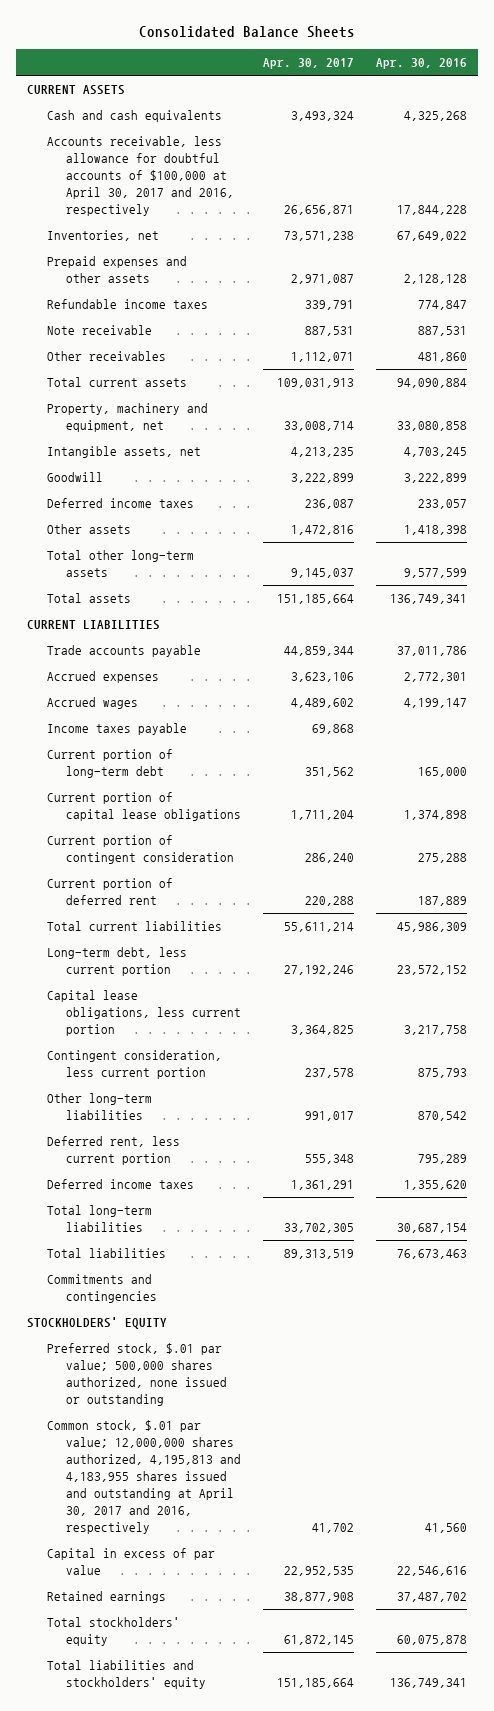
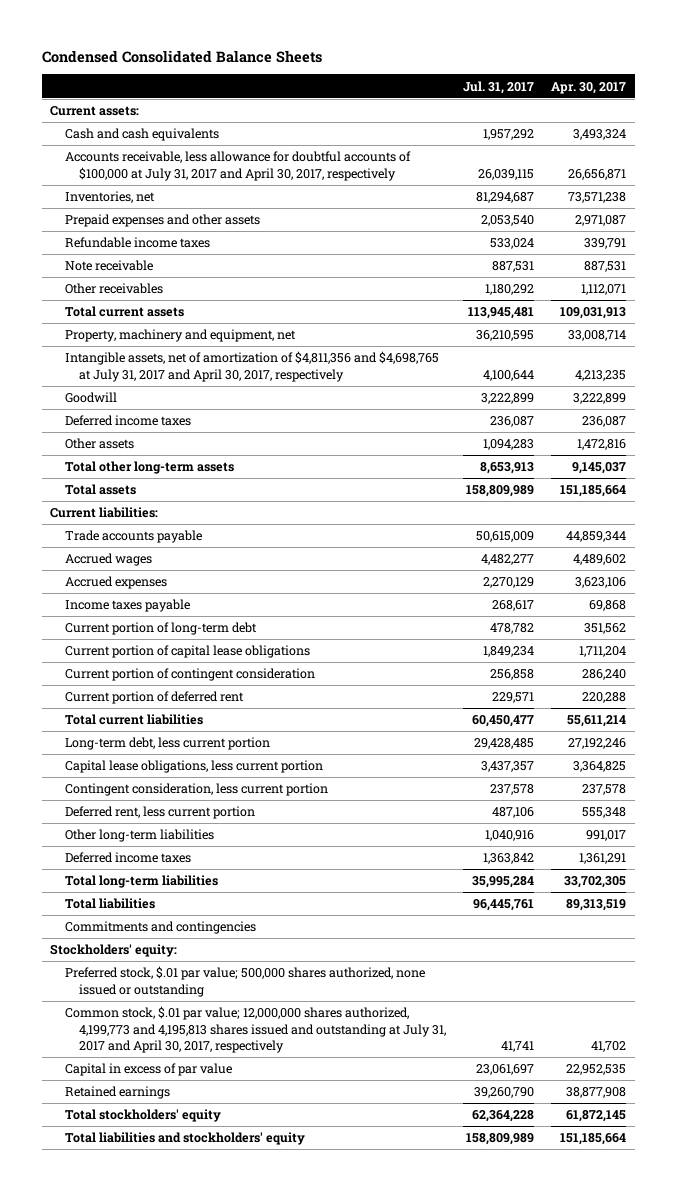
[139,26,356,39] Consolidated Balance Sheets -> [41,49,322,63] Condensed Consolidated Balance Sheets
[376,58,468,70] Apr. 30, 2016 -> none
none -> [463,80,535,94] Jul. 31, 2017
[26,85,125,96] CURRENT ASSETS -> [50,106,140,117] Current assets:
[46,136,235,217] Accounts receivable, less allowance for doubtful accounts of $100,000 at April 30, 2017 and 2016, respectively -> [64,151,411,181] Accounts receivable, less allowance for doubtful accounts of $100,000 at July 31, 2017 and April 30, 2017, respectively
[46,446,201,459] Intangible assets, net -> [64,351,439,382] Intangible assets, net of amortization of $4,811,356 and $4,698,765 at July 31, 2017 and April 30, 2017, respectively
[26,620,160,631] CURRENT LIABILITIES -> [50,507,159,519] Current liabilities:
[46,671,159,684] Accrued expenses -> [64,576,167,590] Accrued expenses
[46,1093,152,1121] Other long-term liabilities -> [64,829,214,843] Other long-term liabilities
[26,1317,167,1330] STOCKHOLDERS' EQUITY -> [50,944,178,958] Stockholders' equity:
[46,1420,242,1535] Common stock, $.01 par value; 12,000,000 shares authorized, 4,195,813 and 4,183,955 shares issued and outstanding at April 30, 2017 and 2016, respectively -> [64,1006,447,1054] Common stock, $.01 par value; 12,000,000 shares authorized, 4,199,773 and 4,195,813 shares issued and outstanding at July 31, 2017 and April 30, 2017, respectively

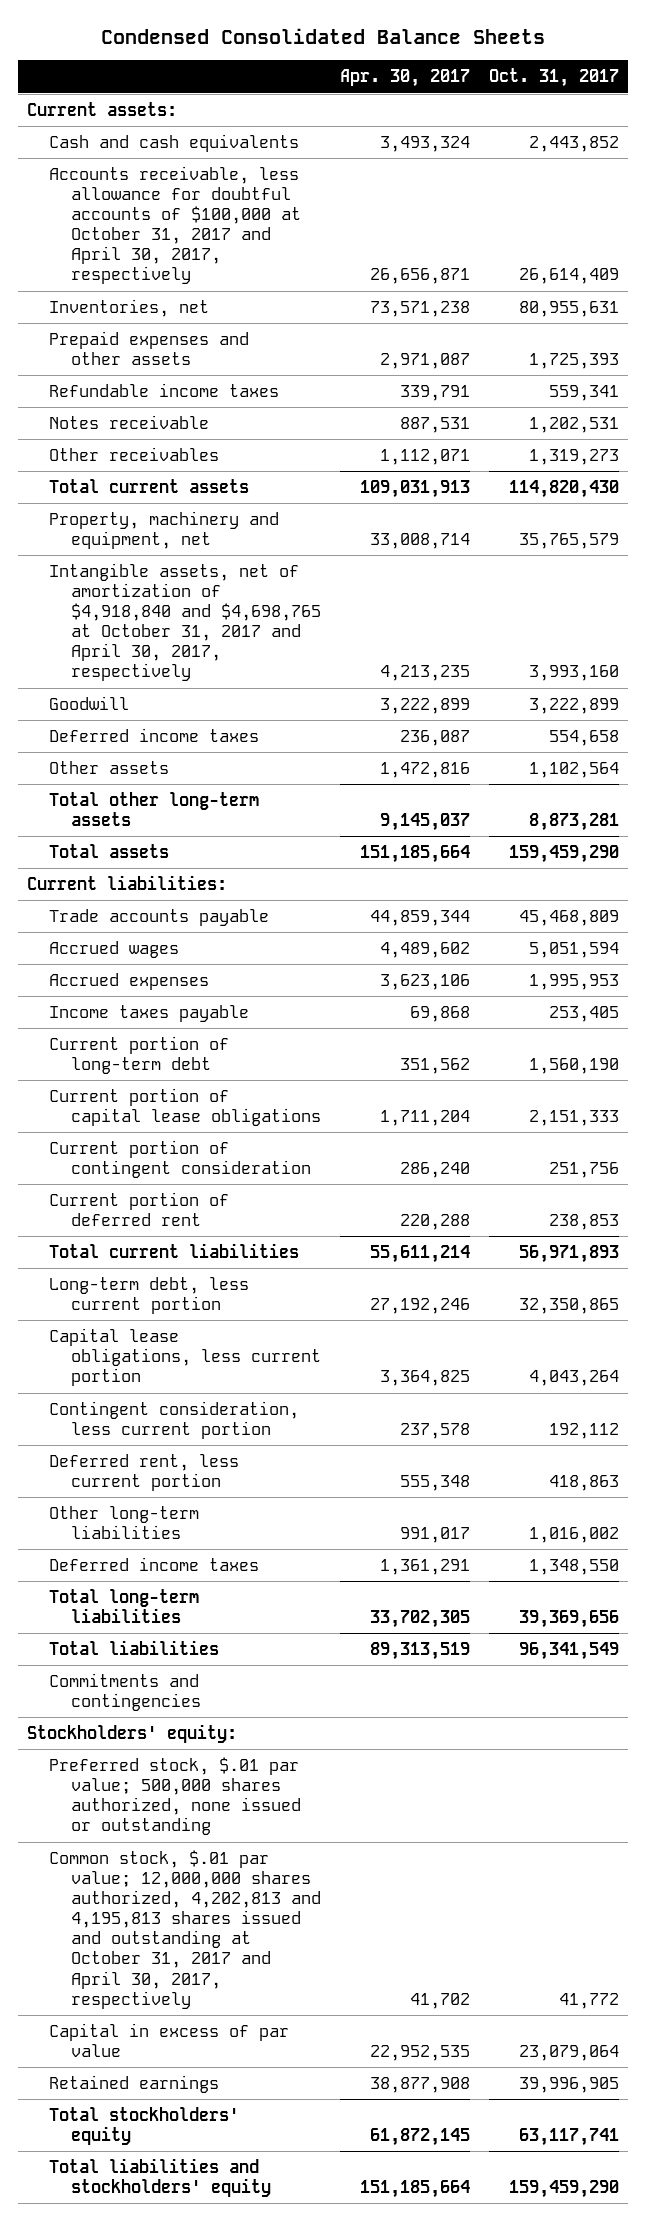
[463,80,535,94] Jul. 31, 2017 -> none
none -> [488,68,619,88] Oct. 31, 2017
[64,151,411,181] Accounts receivable, less allowance for doubtful accounts of $100,000 at July 31, 2017 and April 30, 2017, respectively -> [48,166,301,285] Accounts receivable, less allowance for doubtful accounts of $100,000 at October 31, 2017 and April 30, 2017, respectively
[64,260,153,272] Note receivable -> [48,415,209,430] Notes receivable
[64,351,439,382] Intangible assets, net of amortization of $4,811,356 and $4,698,765 at July 31, 2017 and April 30, 2017, respectively -> [48,563,321,682] Intangible assets, net of amortization of $4,918,840 and $4,698,765 at October 31, 2017 and April 30, 2017, respectively
[64,1006,447,1054] Common stock, $.01 par value; 12,000,000 shares authorized, 4,199,773 and 4,195,813 shares issued and outstanding at July 31, 2017 and April 30, 2017, respectively -> [48,1850,321,2009] Common stock, $.01 par value; 12,000,000 shares authorized, 4,202,813 and 4,195,813 shares issued and outstanding at October 31, 2017 and April 30, 2017, respectively

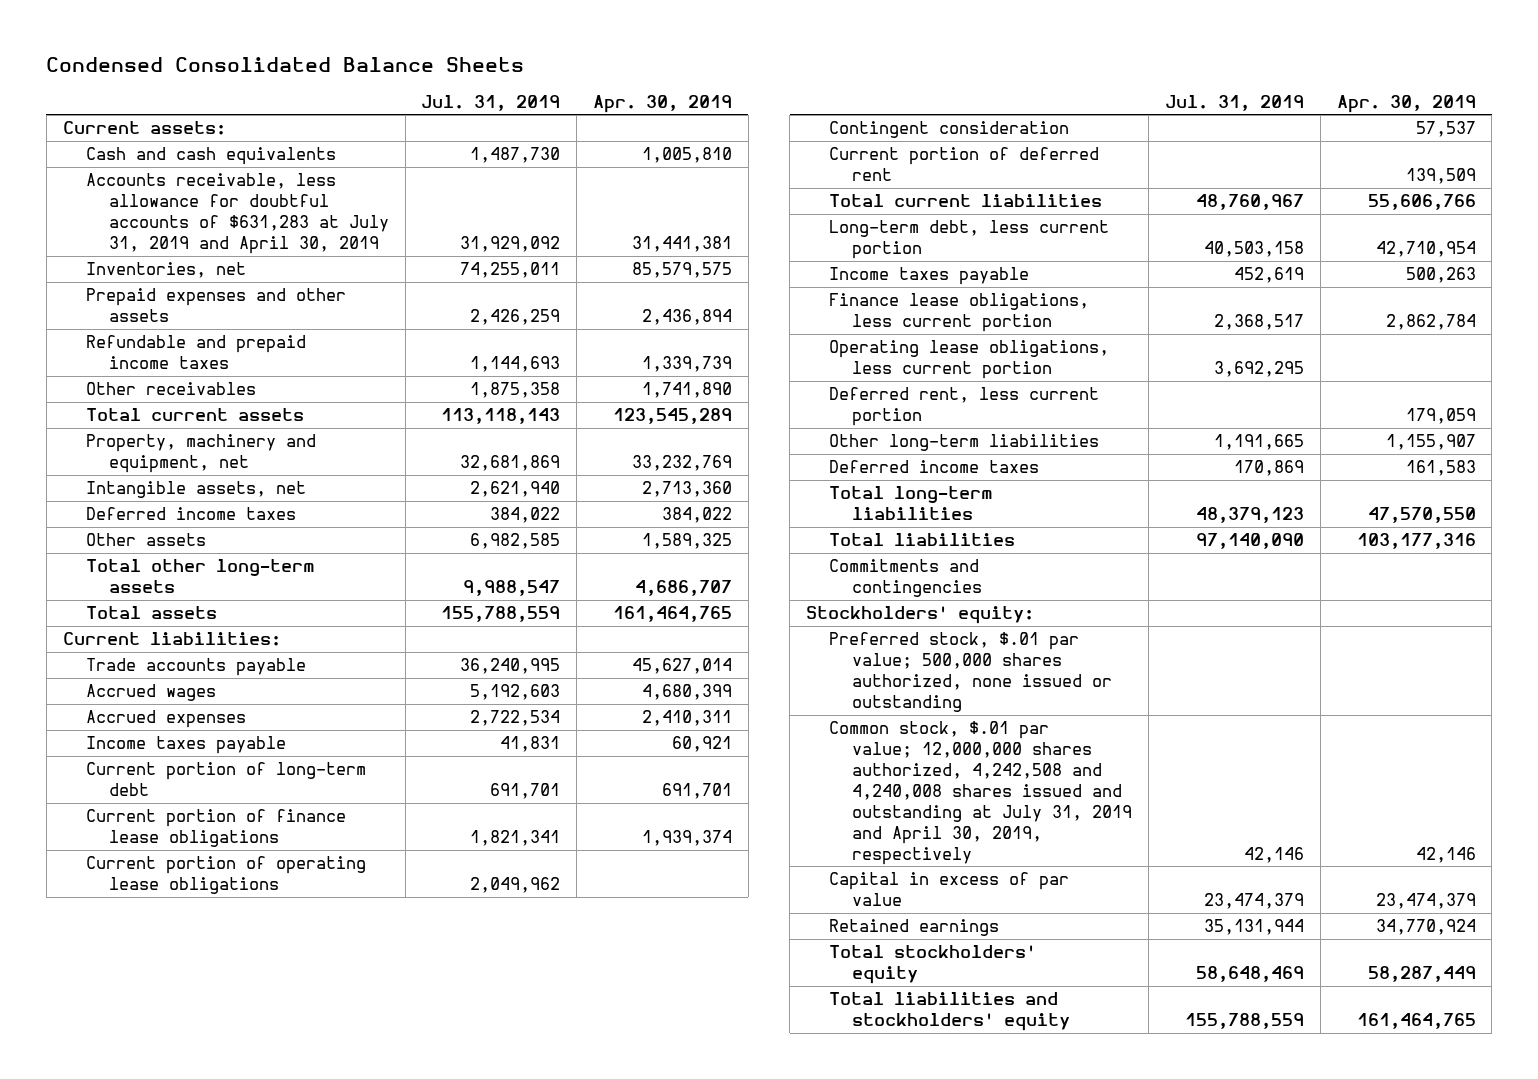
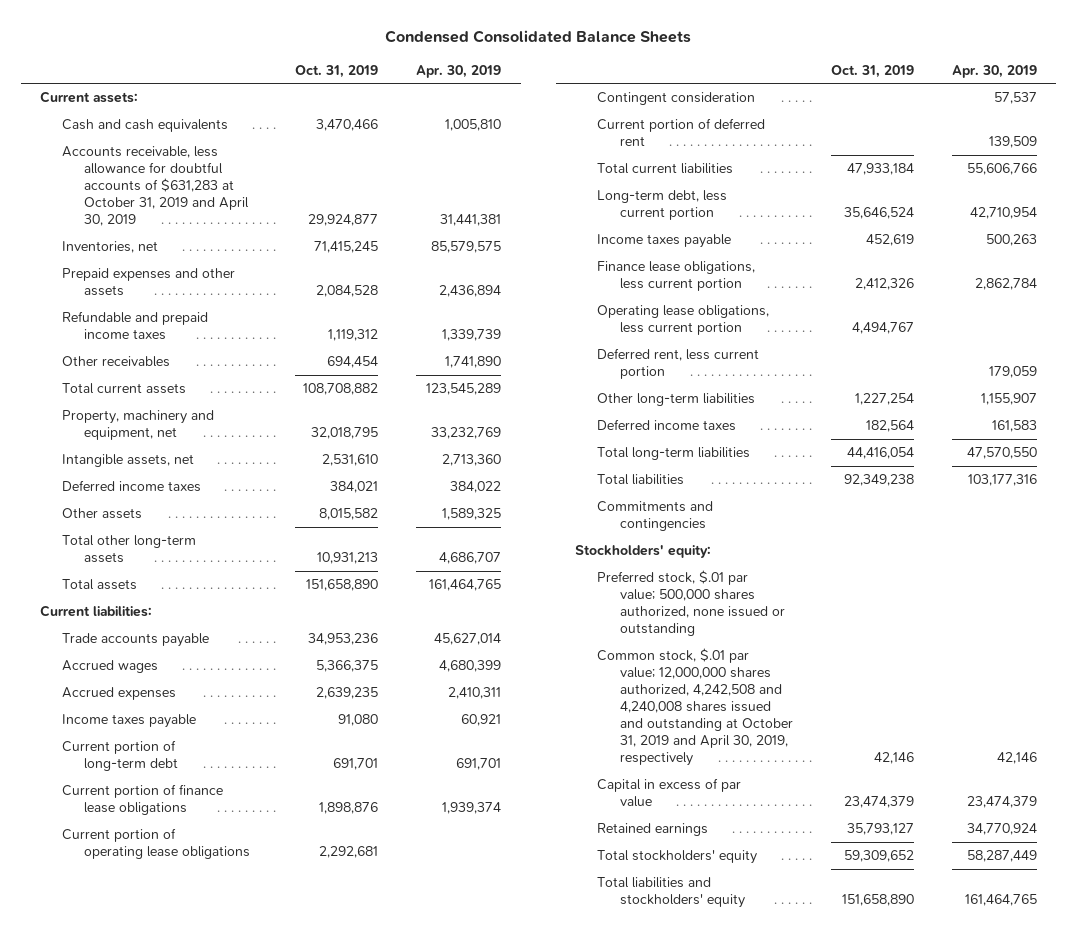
[421,94,561,111] Jul. 31, 2019 -> none
none -> [295,64,379,78] Oct. 31, 2019
[85,173,389,254] Accounts receivable, less allowance for doubtful accounts of $631,283 at July 31, 2019 and April 30, 2019 -> [62,146,250,227] Accounts receivable, less allowance for doubtful accounts of $631,283 at October 31, 2019 and April 30, 2019
[829,721,1133,865] Common stock, $.01 par value; 12,000,000 shares authorized, 4,242,508 and 4,240,008 shares issued and outstanding at July 31, 2019 and April 30, 2019, respectively -> [597,648,793,767] Common stock, $.01 par value; 12,000,000 shares authorized, 4,242,508 and 4,240,008 shares issued and outstanding at October 31, 2019 and April 30, 2019, respectively

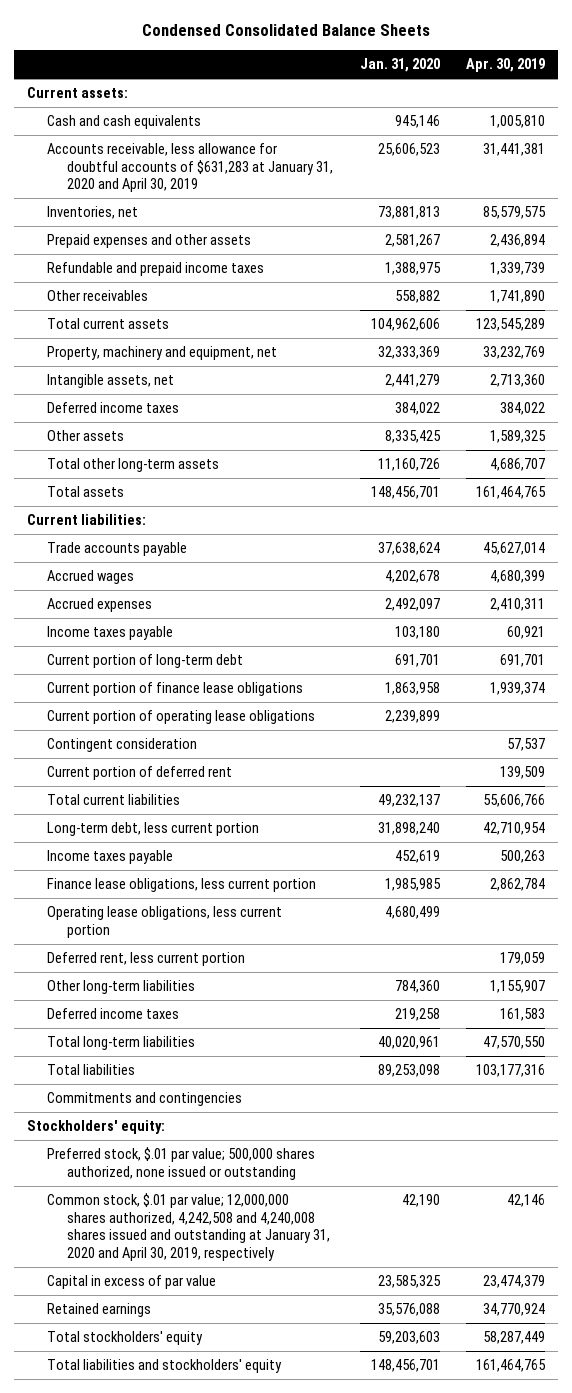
[295,64,379,78] Oct. 31, 2019 -> none
none -> [359,58,440,73] Jan. 31, 2020
[62,146,250,227] Accounts receivable, less allowance for doubtful accounts of $631,283 at October 31, 2019 and April 30, 2019 -> [47,143,334,193] Accounts receivable, less allowance for doubtful accounts of $631,283 at January 31, 2020 and April 30, 2019
[597,648,793,767] Common stock, $.01 par value; 12,000,000 shares authorized, 4,242,508 and 4,240,008 shares issued and outstanding at October 31, 2019 and April 30, 2019, respectively -> [47,1193,331,1262] Common stock, $.01 par value; 12,000,000 shares authorized, 4,242,508 and 4,240,008 shares issued and outstanding at January 31, 2020 and April 30, 2019, respectively

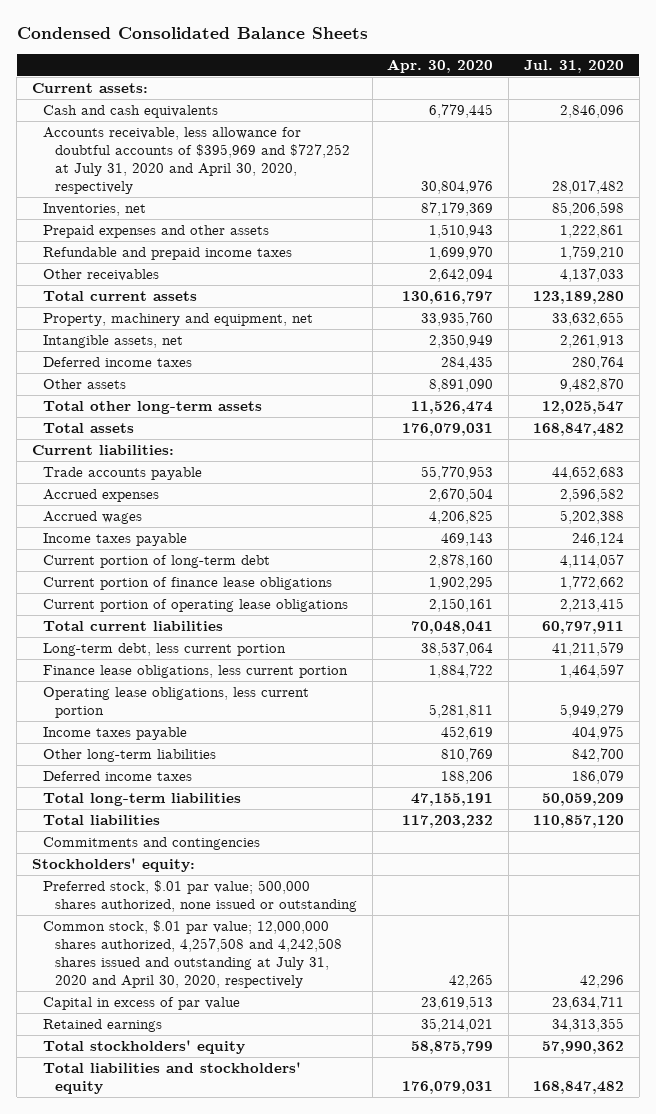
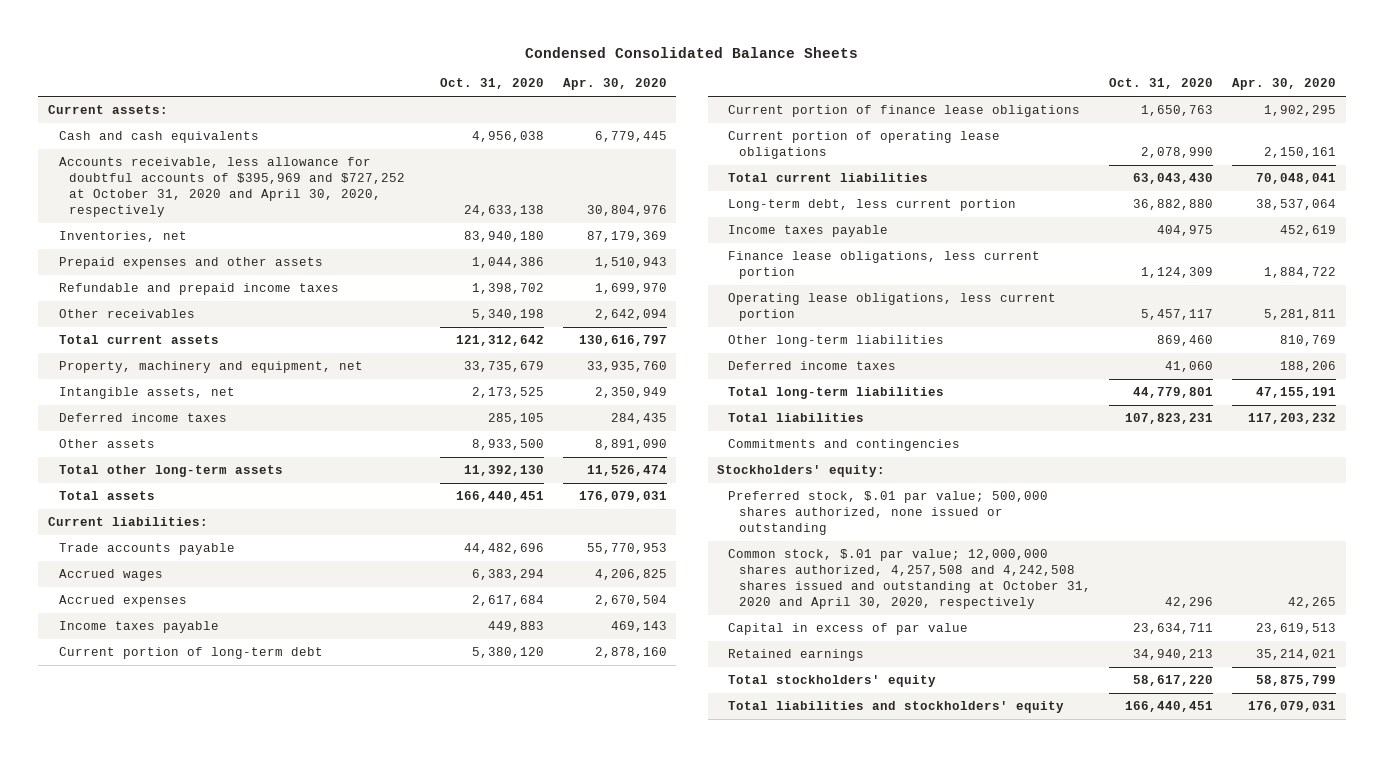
[524,60,625,74] Jul. 31, 2020 -> none
none -> [440,78,545,90] Oct. 31, 2020
[43,126,350,194] Accounts receivable, less allowance for doubtful accounts of $395,969 and $727,252 at July 31, 2020 and April 30, 2020, respectively -> [58,157,406,217] Accounts receivable, less allowance for doubtful accounts of $395,969 and $727,252 at October 31, 2020 and April 30, 2020, respectively
[43,488,160,502] Accrued expenses -> [58,595,187,608] Accrued expenses
[43,726,188,740] Income taxes payable -> [727,225,888,238] Income taxes payable
[43,919,342,988] Common stock, $.01 par value; 12,000,000 shares authorized, 4,257,508 and 4,242,508 shares issued and outstanding at July 31, 2020 and April 30, 2020, respectively -> [727,549,1091,609] Common stock, $.01 par value; 12,000,000 shares authorized, 4,257,508 and 4,242,508 shares issued and outstanding at October 31, 2020 and April 30, 2020, respectively

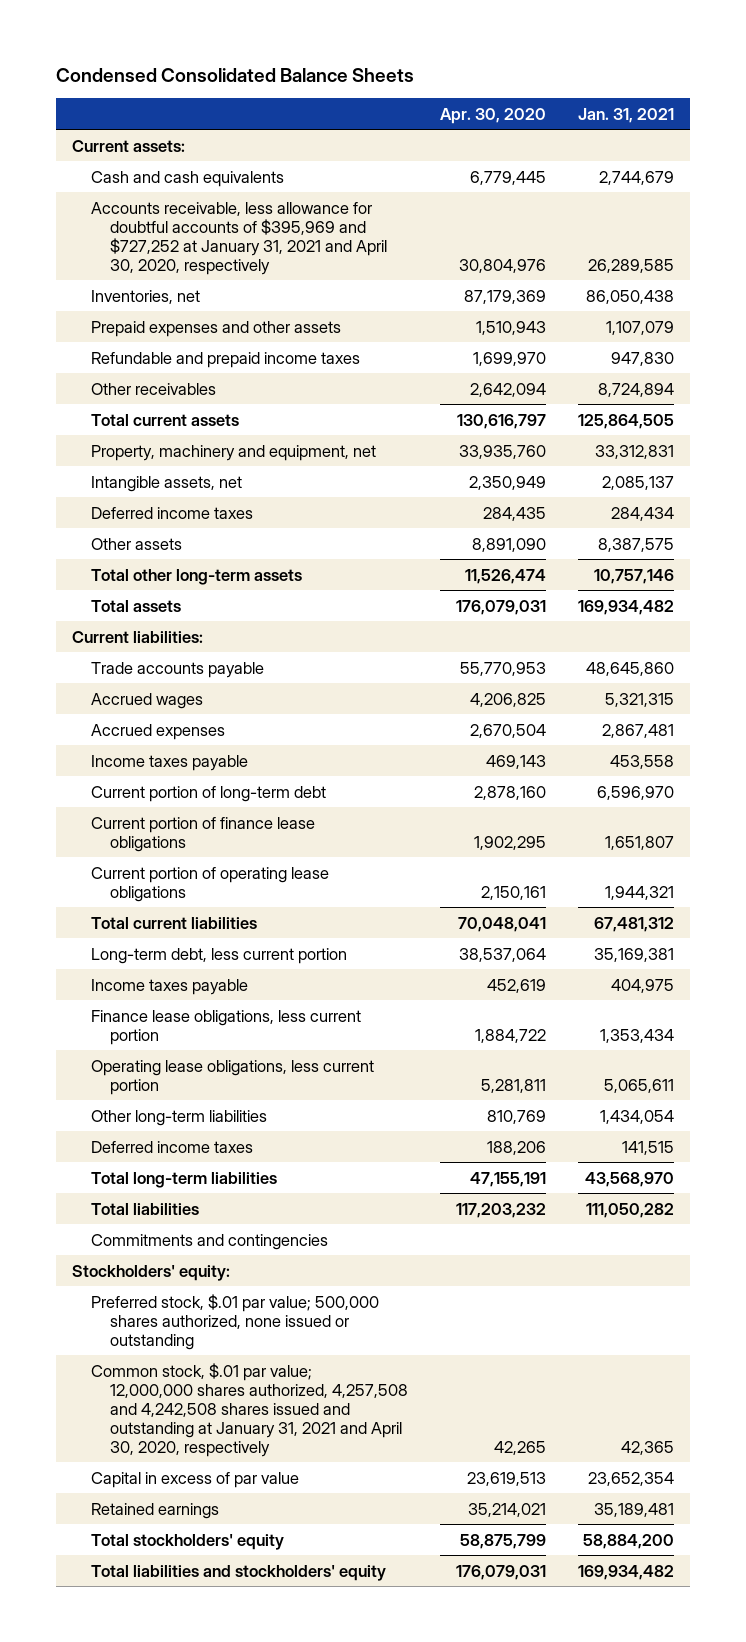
[440,78,545,90] Oct. 31, 2020 -> none
none -> [578,107,675,123] Jan. 31, 2021
[58,157,406,217] Accounts receivable, less allowance for doubtful accounts of $395,969 and $727,252 at October 31, 2020 and April 30, 2020, respectively -> [91,201,387,275] Accounts receivable, less allowance for doubtful accounts of $395,969 and $727,252 at January 31, 2021 and April 30, 2020, respectively
[727,549,1091,609] Common stock, $.01 par value; 12,000,000 shares authorized, 4,257,508 and 4,242,508 shares issued and outstanding at October 31, 2020 and April 30, 2020, respectively -> [91,1362,408,1457] Common stock, $.01 par value; 12,000,000 shares authorized, 4,257,508 and 4,242,508 shares issued and outstanding at January 31, 2021 and April 30, 2020, respectively

